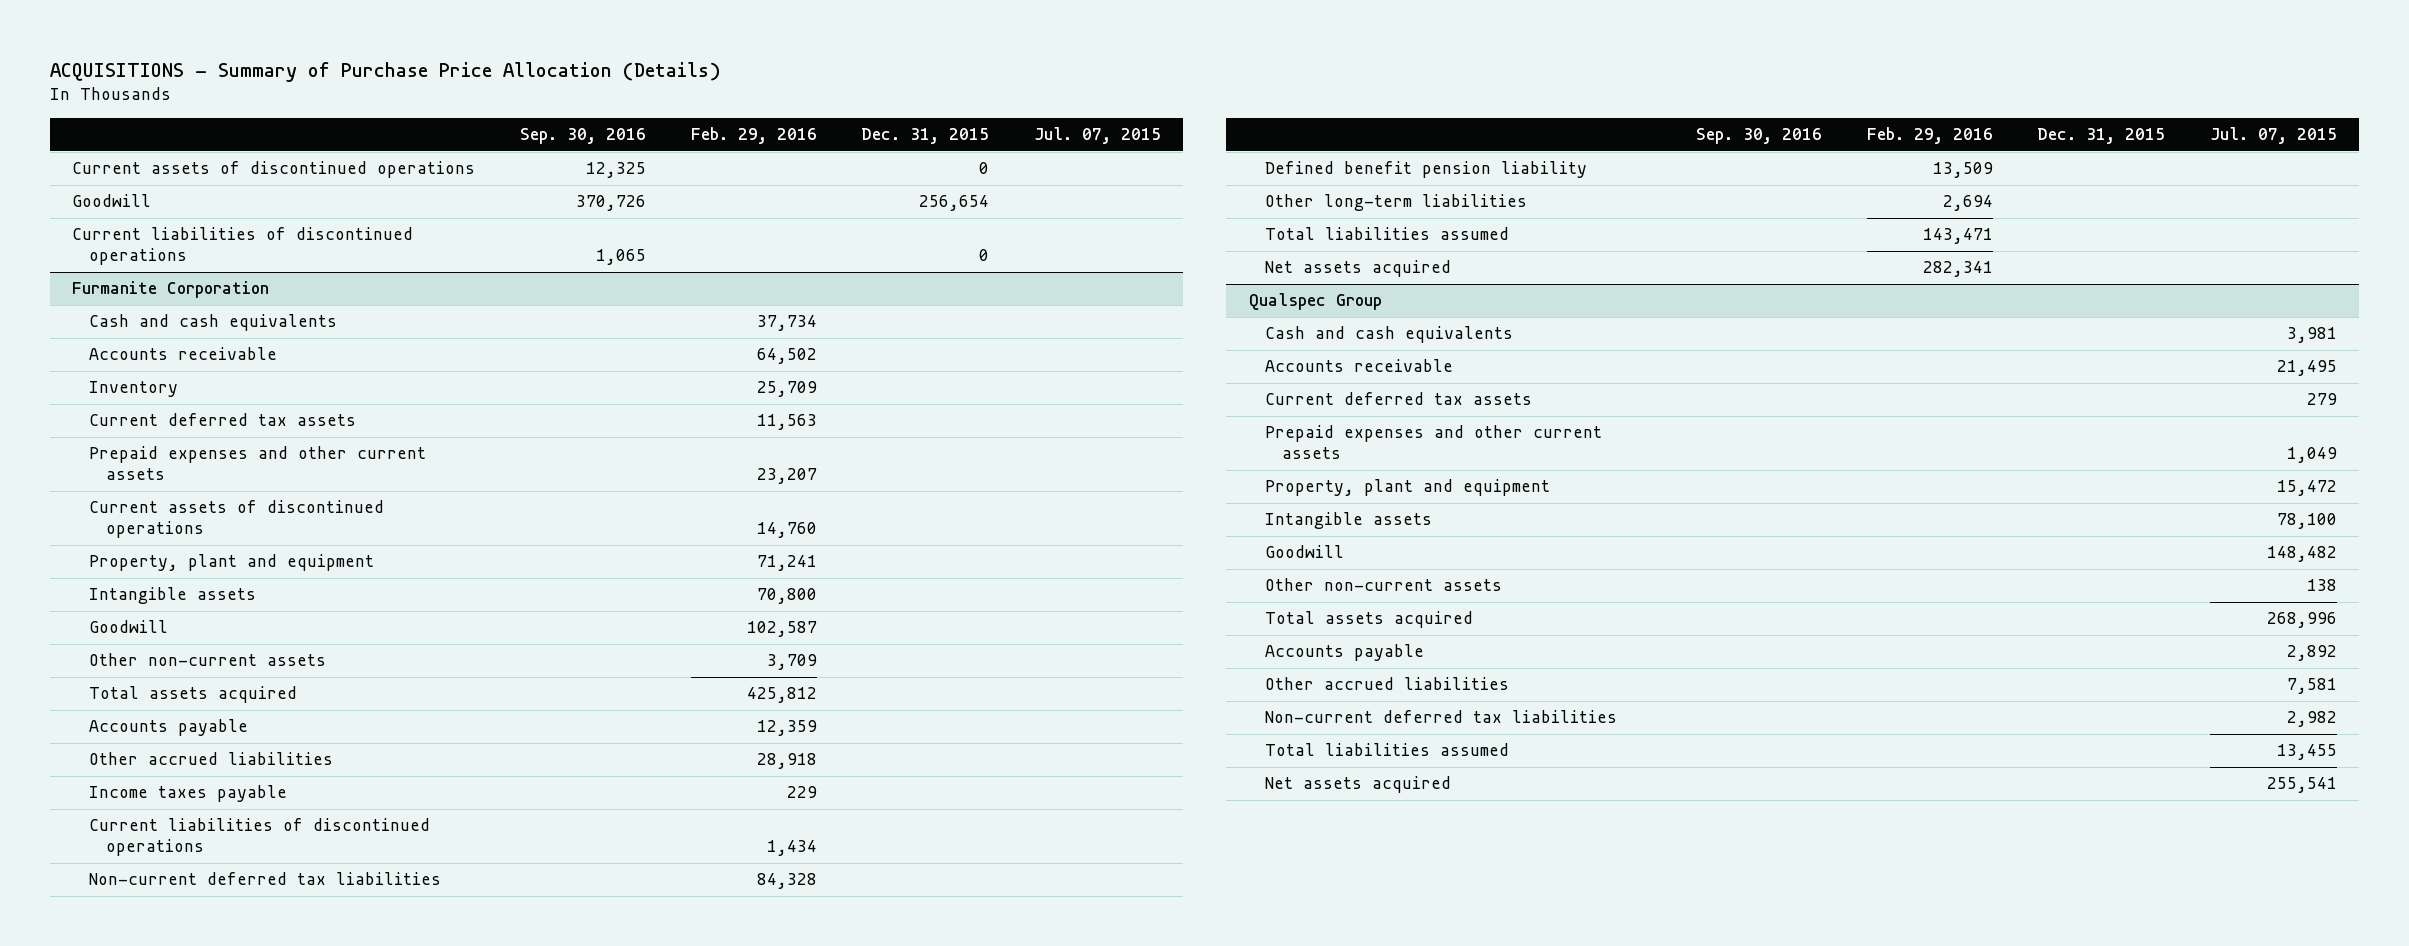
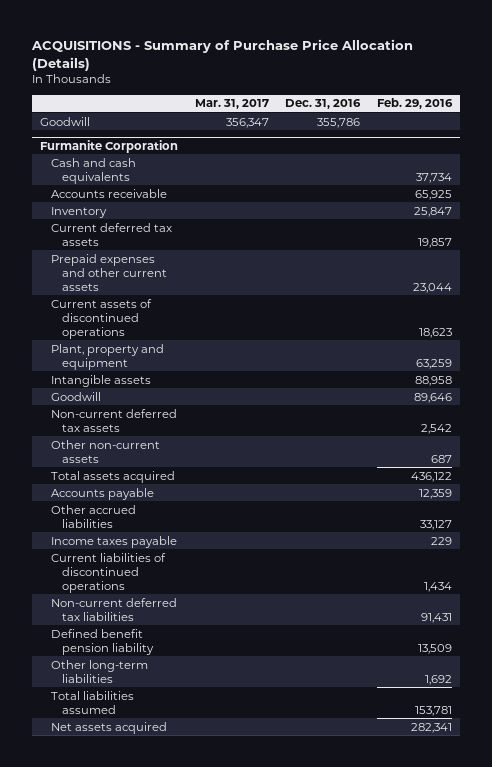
[519,128,646,145] Sep. 30, 2016 -> none
[861,128,990,145] Dec. 31, 2015 -> none
[1033,127,1161,145] Jul. 07, 2015 -> none
none -> [194,99,269,110] Mar. 31, 2017
none -> [285,99,362,110] Dec. 31, 2016
[72,161,476,179] Current assets of discontinued operations -> none
[72,227,414,266] Current liabilities of discontinued operations -> none
[756,348,817,365] 64,502 -> [414,189,452,200] 65,925
[756,381,817,398] 25,709 -> [413,206,452,217] 25,847
[756,414,817,431] 11,563 -> [417,237,452,248] 19,857
[756,468,817,485] 23,207 -> [412,282,452,293] 23,044
[756,522,817,539] 14,760 -> [418,327,452,338] 18,623
[89,554,375,572] Property, plant and equipment -> [51,343,165,370] Plant, property and equipment
[756,555,817,572] 71,241 -> [415,358,452,369] 63,259
[756,588,817,605] 70,800 -> [414,375,452,386] 88,958
[746,621,817,638] 102,587 -> [413,392,452,403] 89,646
none -> [51,408,178,432] Non-current deferred tax assets
[766,654,817,671] 3,709 -> [430,454,452,463] 687
[746,687,817,704] 425,812 -> [410,471,452,482] 436,122
[756,753,817,770] 28,918 -> [419,519,452,530] 33,127
[756,873,817,890] 84,328 -> [420,612,452,623] 91,431
[1942,195,1993,212] 2,694 -> [424,674,452,685] 1,692
[1922,228,1993,245] 143,471 -> [414,705,452,716] 153,781
[1248,293,1382,311] Qualspec Group -> none
[1265,326,1514,344] Cash and cash equivalents -> none
[1265,359,1454,373] Accounts receivable -> none
[1265,392,1533,406] Current deferred tax assets -> none
[1265,425,1603,460] Prepaid expenses and other current assets -> none
[1265,479,1551,497] Property, plant and equipment -> none
[1265,512,1433,530] Intangible assets -> none
[1265,545,1345,559] Goodwill -> none
[1265,578,1503,592] Other non-current assets -> none
[1265,611,1474,629] Total assets acquired -> none
[1265,644,1425,662] Accounts payable -> none
[1265,677,1510,691] Other accrued liabilities -> none
[1265,710,1618,724] Non-current deferred tax liabilities -> none
[1265,743,1510,757] Total liabilities assumed -> none
[1265,776,1452,794] Net assets acquired -> none

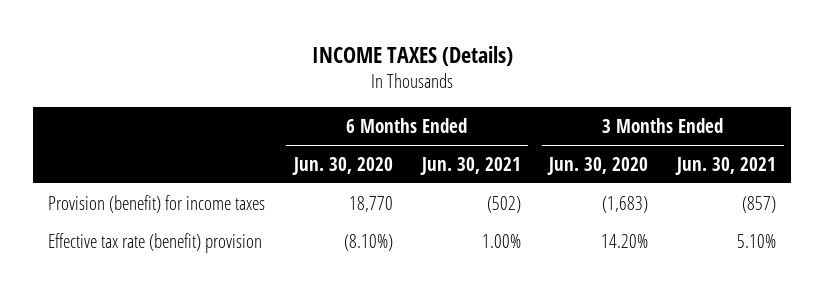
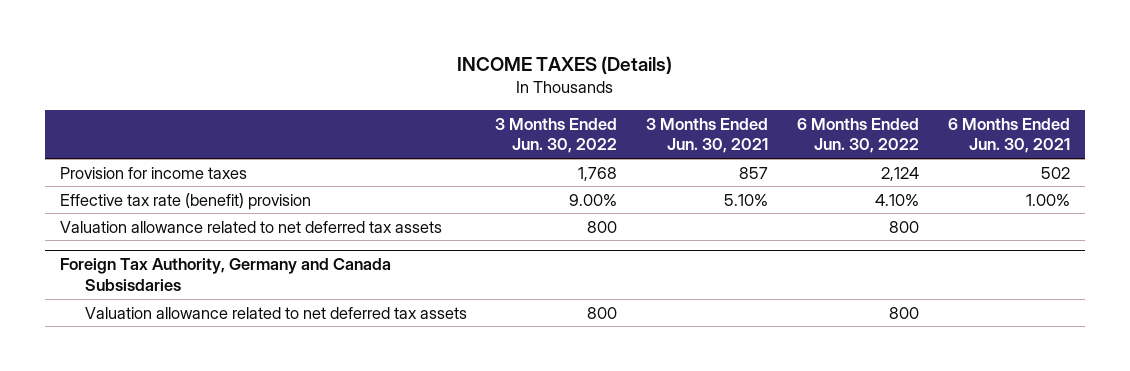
[291,156,393,175] Jun. 30, 2020 -> none
[547,156,649,175] Jun. 30, 2020 -> none
none -> [495,117,618,154] 3 Months Ended Jun. 30, 2022
none -> [797,117,920,154] 6 Months Ended Jun. 30, 2022
[47,194,265,213] Provision (benefit) for income taxes -> [59,166,247,179] Provision for income taxes
[486,195,521,213] (502) -> [1041,166,1071,179] 502
[742,195,777,213] (857) -> [739,166,769,179] 857
none -> [59,220,442,233] Valuation allowance related to net deferred tax assets
none -> [59,258,391,291] Foreign Tax Authority, Germany and Canada Subsisdaries
none -> [84,306,467,319] Valuation allowance related to net deferred tax assets

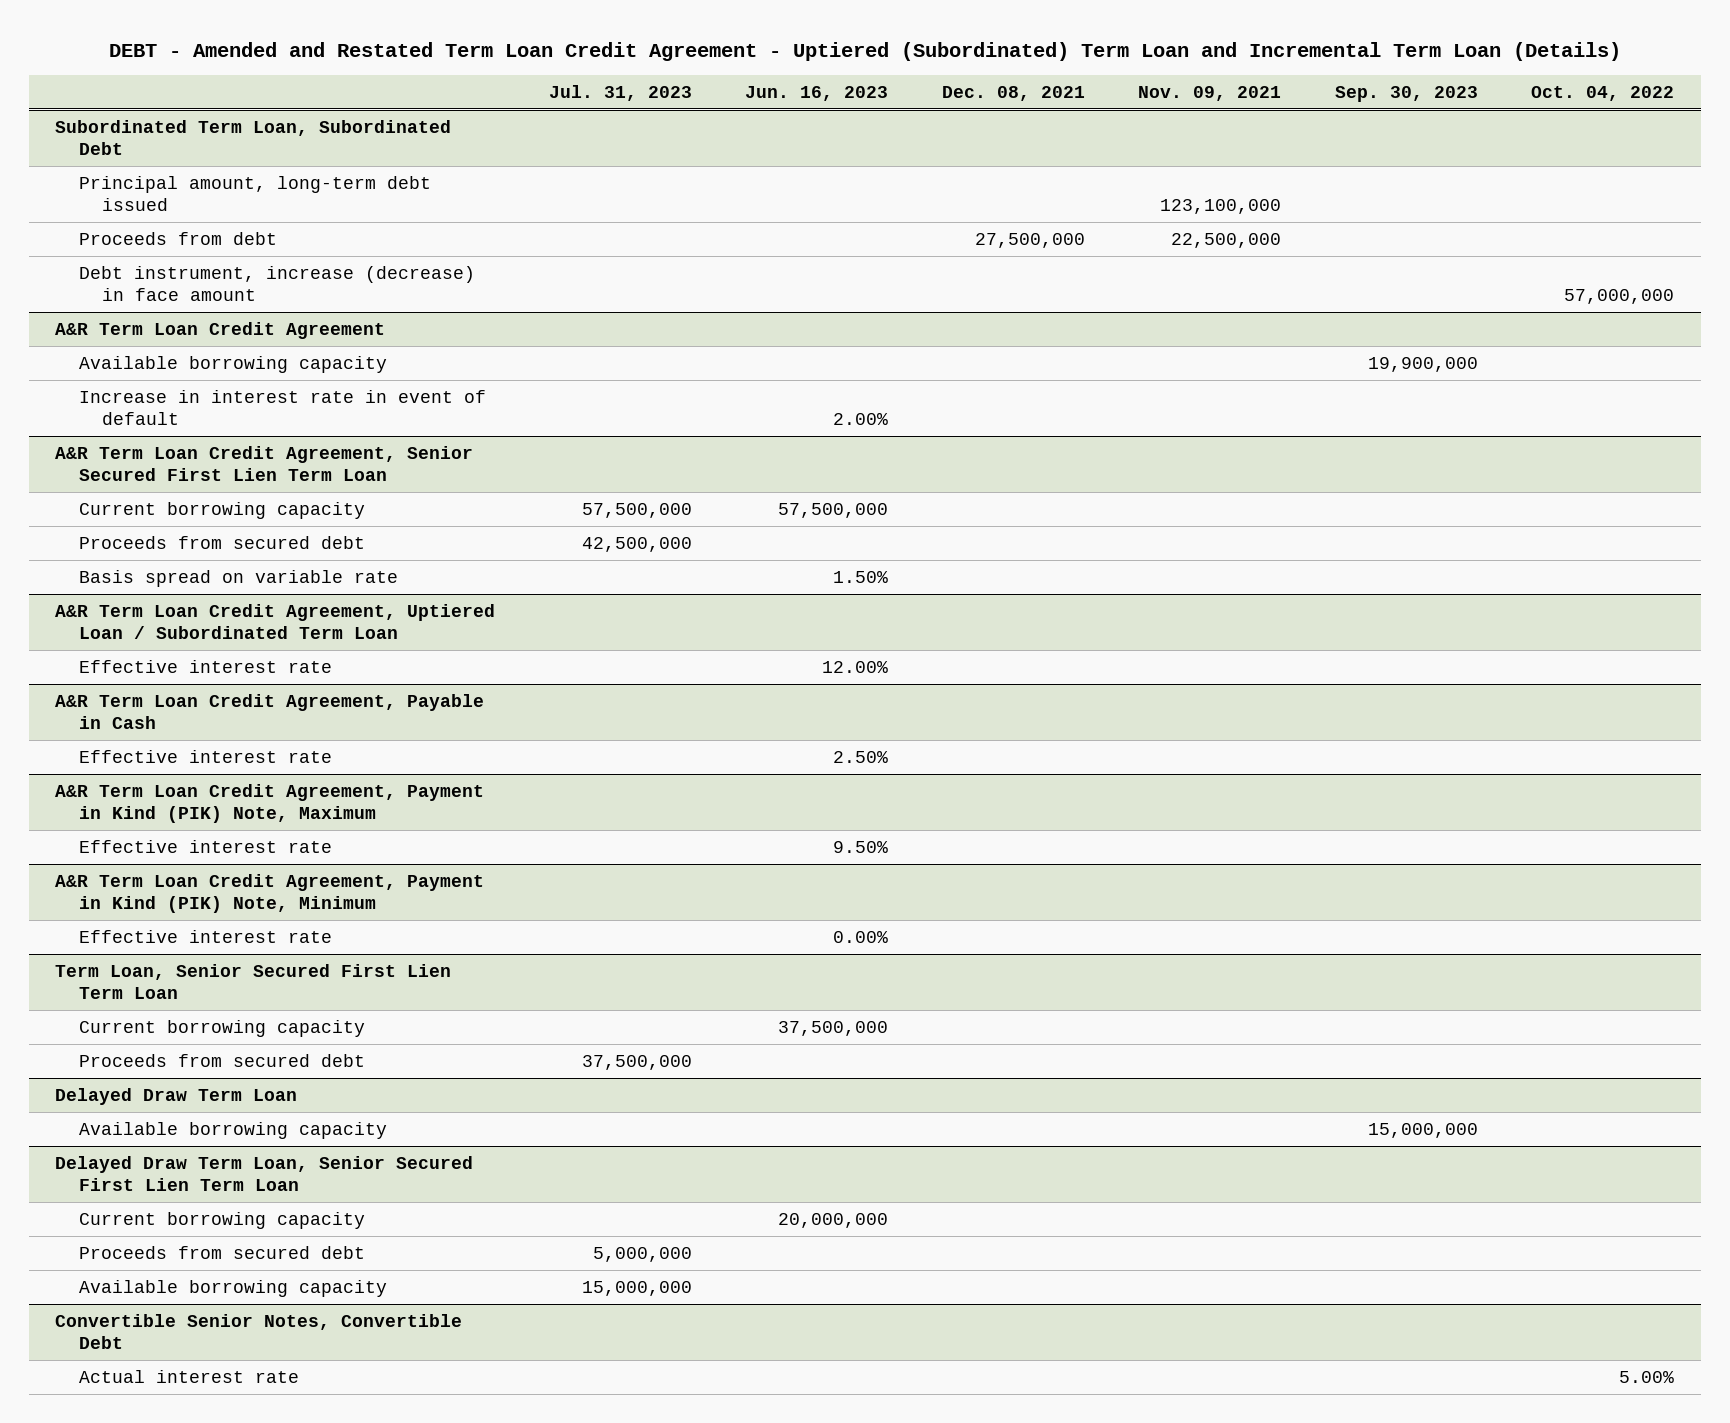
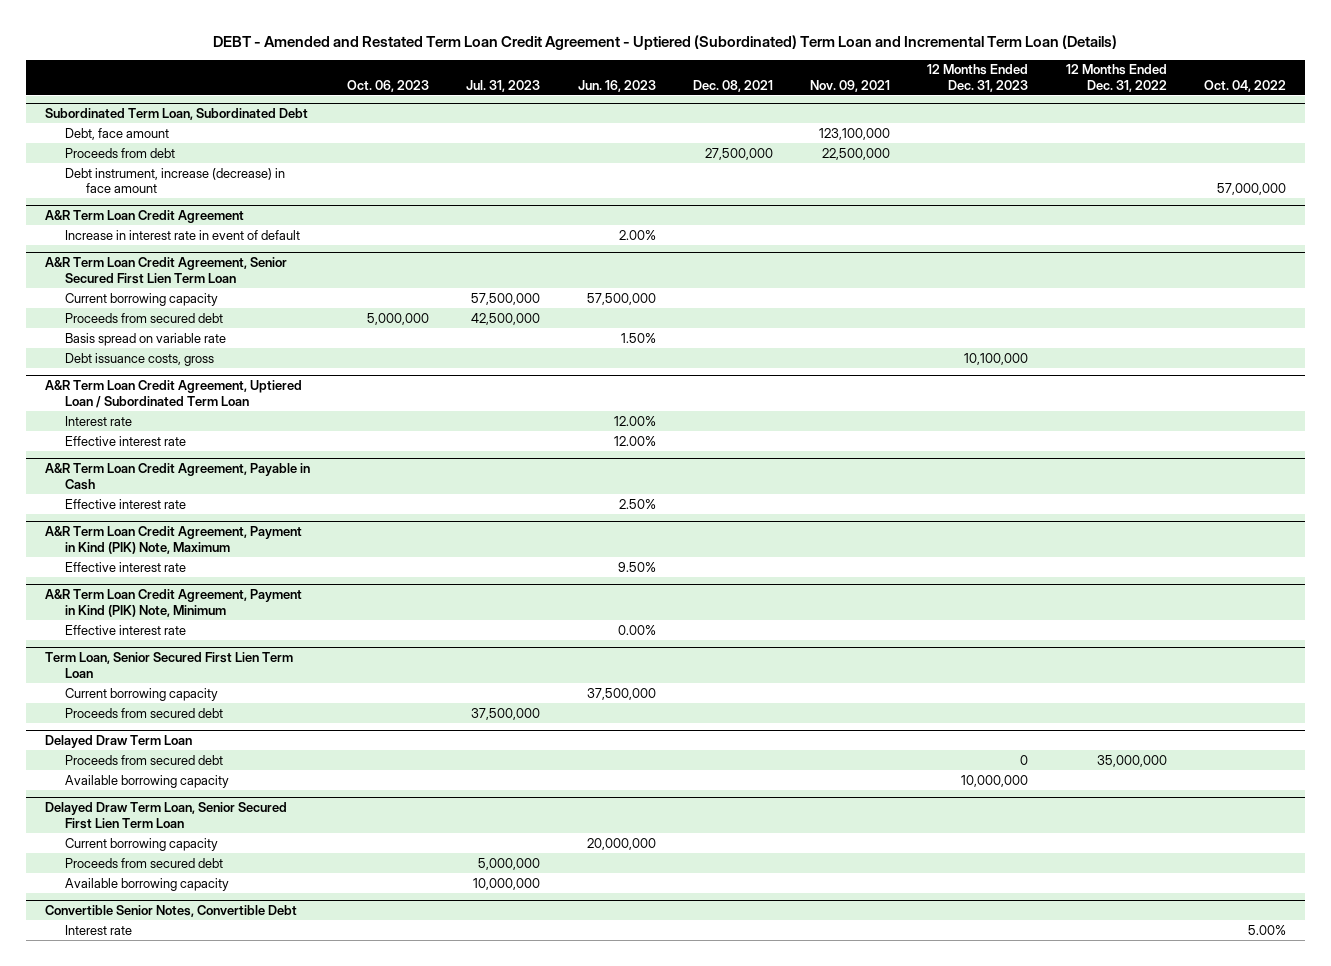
[1334,85,1478,102] Sep. 30, 2023 -> none
none -> [347,79,430,92] Oct. 06, 2023
none -> [927,64,1029,92] 12 Months Ended Dec. 31, 2023
none -> [1065,64,1167,92] 12 Months Ended Dec. 31, 2022
[78,175,431,211] Principal amount, long-term debt issued -> [65,127,170,140] Debt, face amount
[78,355,387,373] Available borrowing capacity -> none
none -> [65,352,215,366] Debt issuance costs, gross
none -> [65,415,133,426] Interest rate
none -> [65,754,224,765] Proceeds from secured debt
[581,1280,692,1296] 15,000,000 -> [473,877,541,890] 10,000,000
[78,1369,299,1383] Actual interest rate -> [65,924,133,935] Interest rate

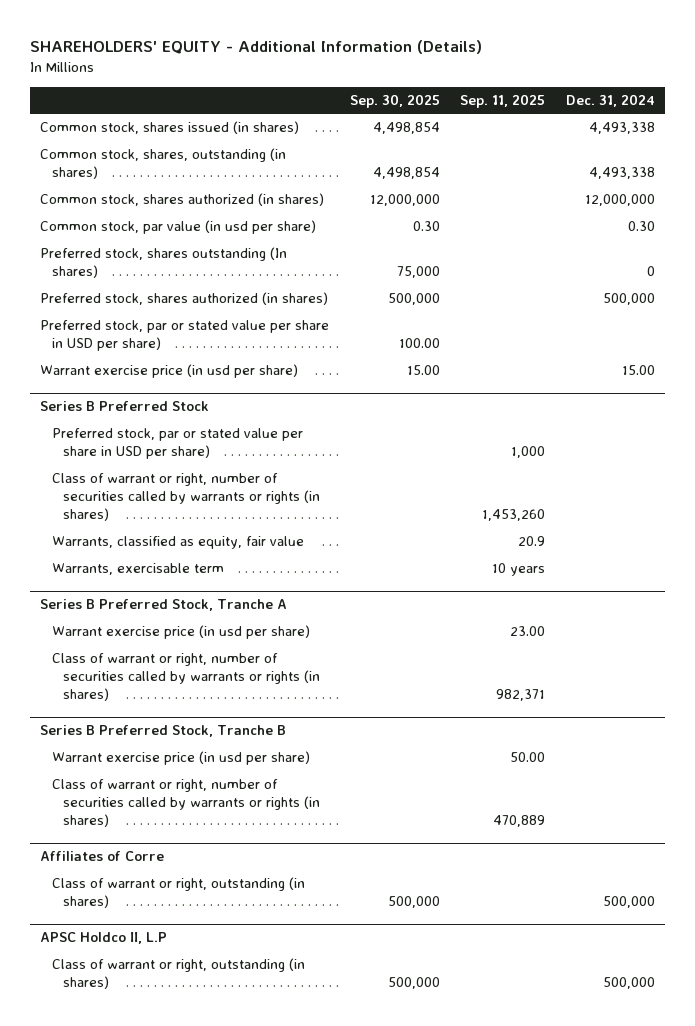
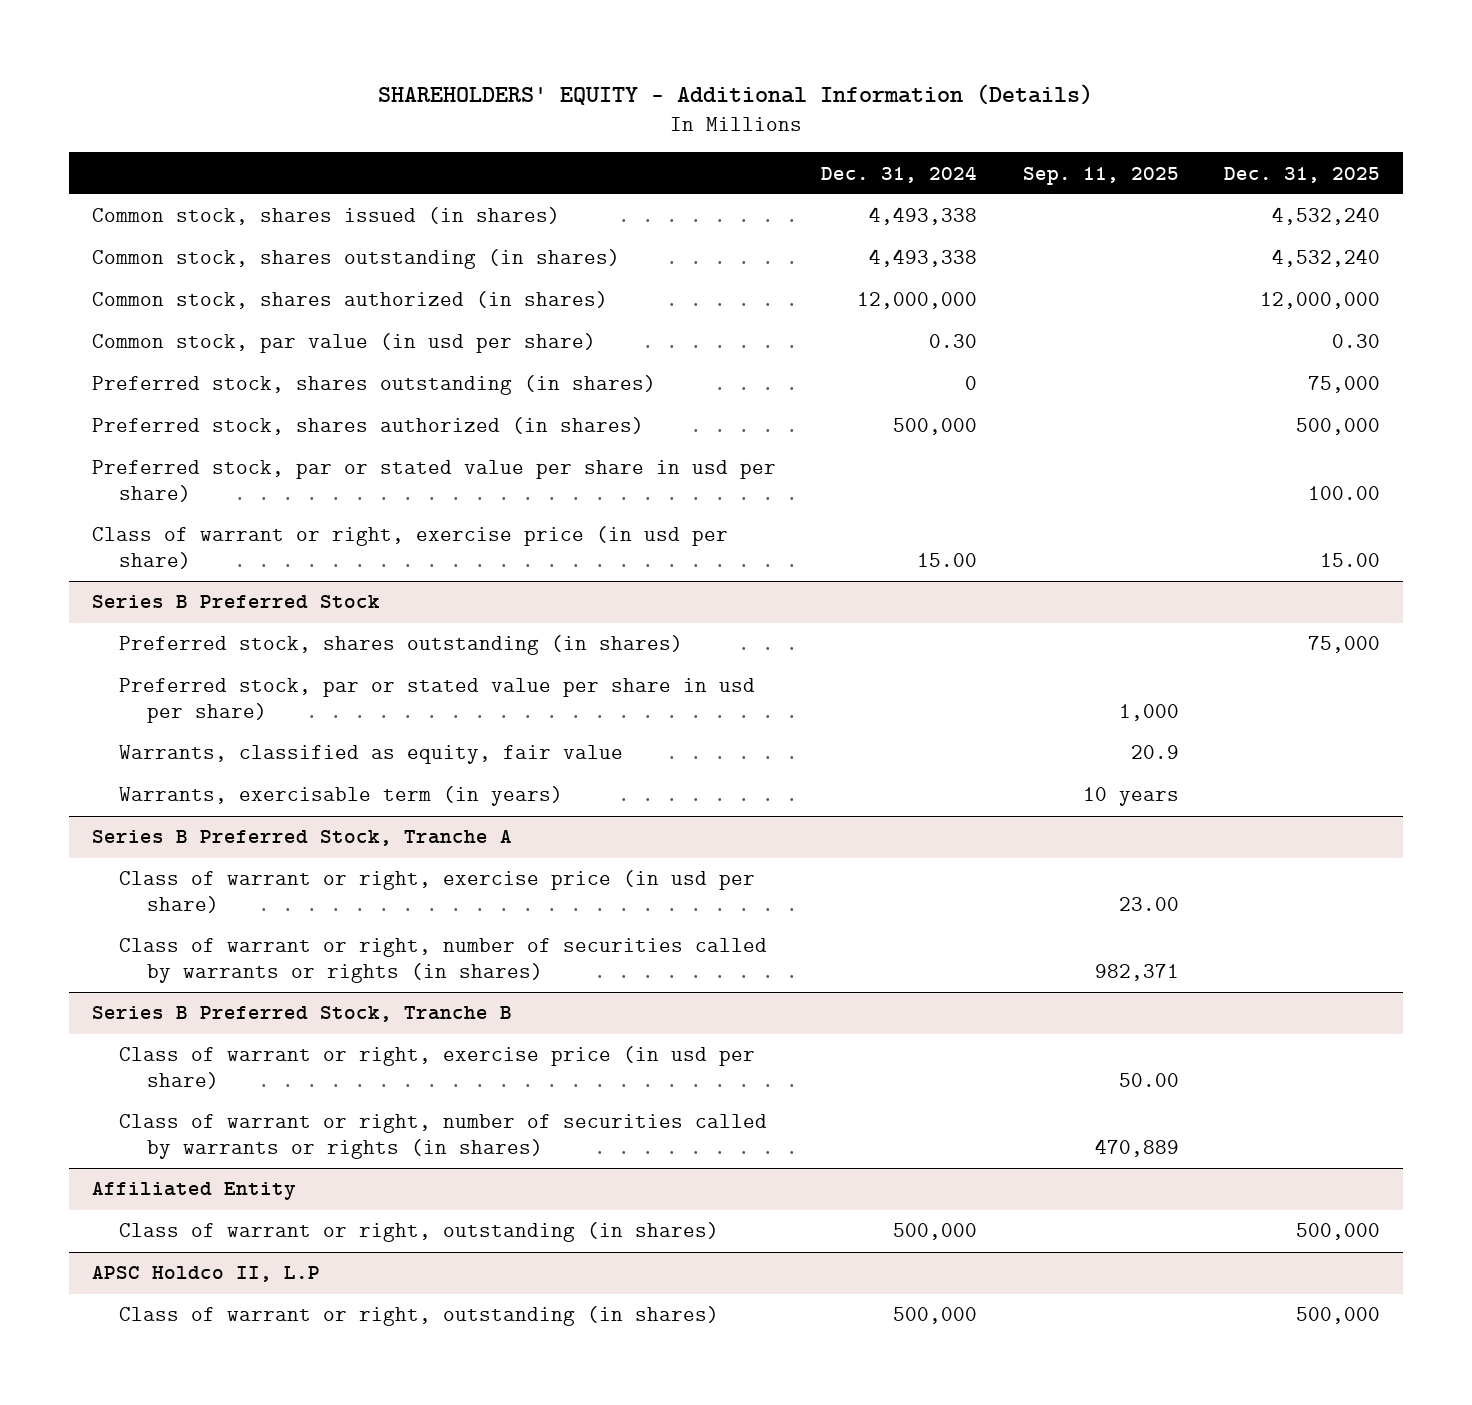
[349,93,440,108] Sep. 30, 2025 -> none
none -> [1224,166,1381,183] Dec. 31, 2025
[40,148,287,180] Common stock, shares, outstanding (in shares) -> [91,249,620,270] Common stock, shares outstanding (in shares)
[40,247,288,279] Preferred stock, shares outstanding (In shares) -> [91,375,656,396] Preferred stock, shares outstanding (in shares)
[40,320,330,352] Preferred stock, par or stated value per share in USD per share) -> [91,460,776,502] Preferred stock, par or stated value per share in usd per share)
[40,364,299,379] Warrant exercise price (in usd per share) -> [91,526,728,569] Class of warrant or right, exercise price (in usd per share)
[51,473,321,522] Class of warrant or right, number of securities called by warrants or rights (in shares) -> none
none -> [119,635,684,656] Preferred stock, shares outstanding (in shares)
[51,428,303,460] Preferred stock, par or stated value per share in USD per share) -> [119,678,756,723] Preferred stock, par or stated value per share in usd per share)
[51,563,224,576] Warrants, exercisable term -> [119,786,564,807] Warrants, exercisable term (in years)
[51,625,310,640] Warrant exercise price (in usd per share) -> [119,870,756,913] Class of warrant or right, exercise price (in usd per share)
[51,751,310,766] Warrant exercise price (in usd per share) -> [119,1046,756,1089] Class of warrant or right, exercise price (in usd per share)
[40,851,165,862] Affiliates of Corre -> [91,1182,296,1201] Affiliated Entity

